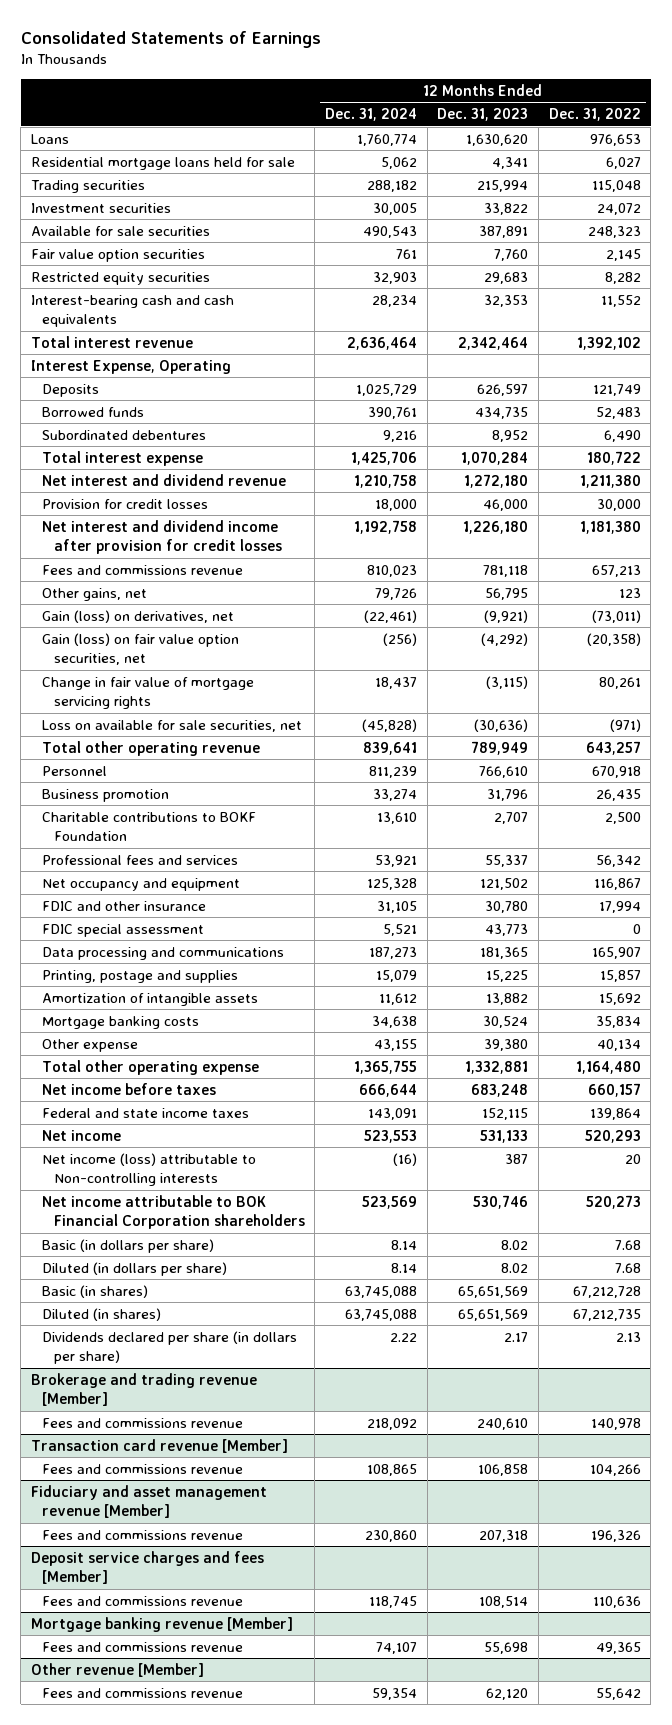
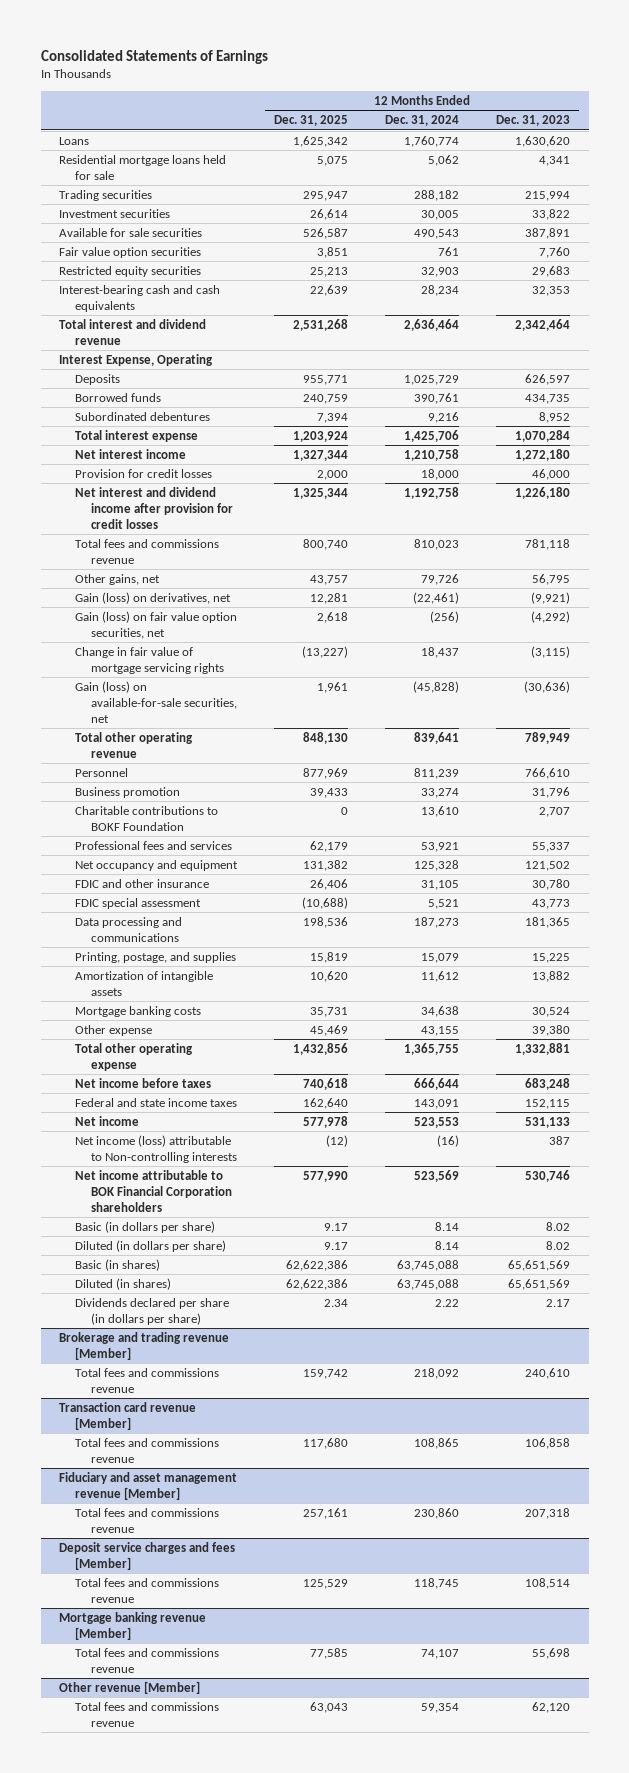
[548,108,641,122] Dec. 31, 2022 -> none
none -> [274,115,349,127] Dec. 31, 2025
[30,335,193,348] Total interest revenue -> [59,318,207,345] Total interest and dividend revenue
[42,473,287,486] Net interest and dividend revenue -> [75,448,187,459] Net interest income
[42,564,244,575] Fees and commissions revenue -> [75,538,220,564] Total fees and commissions revenue
[42,719,303,732] Loss on available for sale securities, net -> [75,680,237,724] Gain (loss) on available-for-sale securities, net
[42,969,239,983] Printing, postage and supplies -> [75,951,237,963] Printing, postage, and supplies
[42,1417,244,1428] Fees and commissions revenue -> [75,1367,220,1393] Total fees and commissions revenue
[42,1463,244,1474] Fees and commissions revenue -> [75,1437,220,1463] Total fees and commissions revenue
[42,1529,244,1540] Fees and commissions revenue -> [75,1507,220,1533] Total fees and commissions revenue
[42,1595,244,1606] Fees and commissions revenue -> [75,1577,220,1603] Total fees and commissions revenue
[42,1641,244,1652] Fees and commissions revenue -> [75,1647,220,1673] Total fees and commissions revenue
[42,1687,244,1698] Fees and commissions revenue -> [75,1701,220,1727] Total fees and commissions revenue

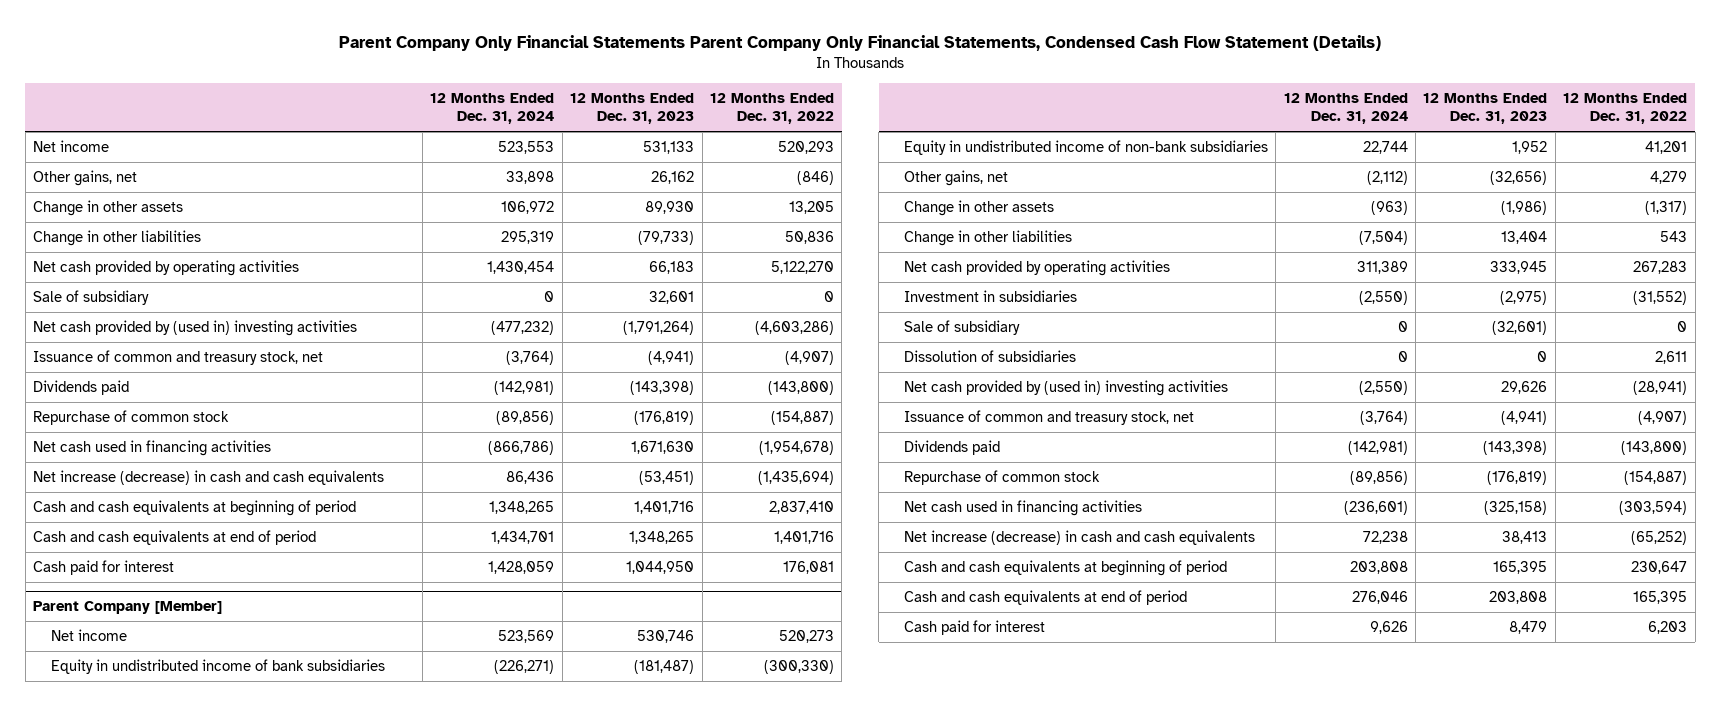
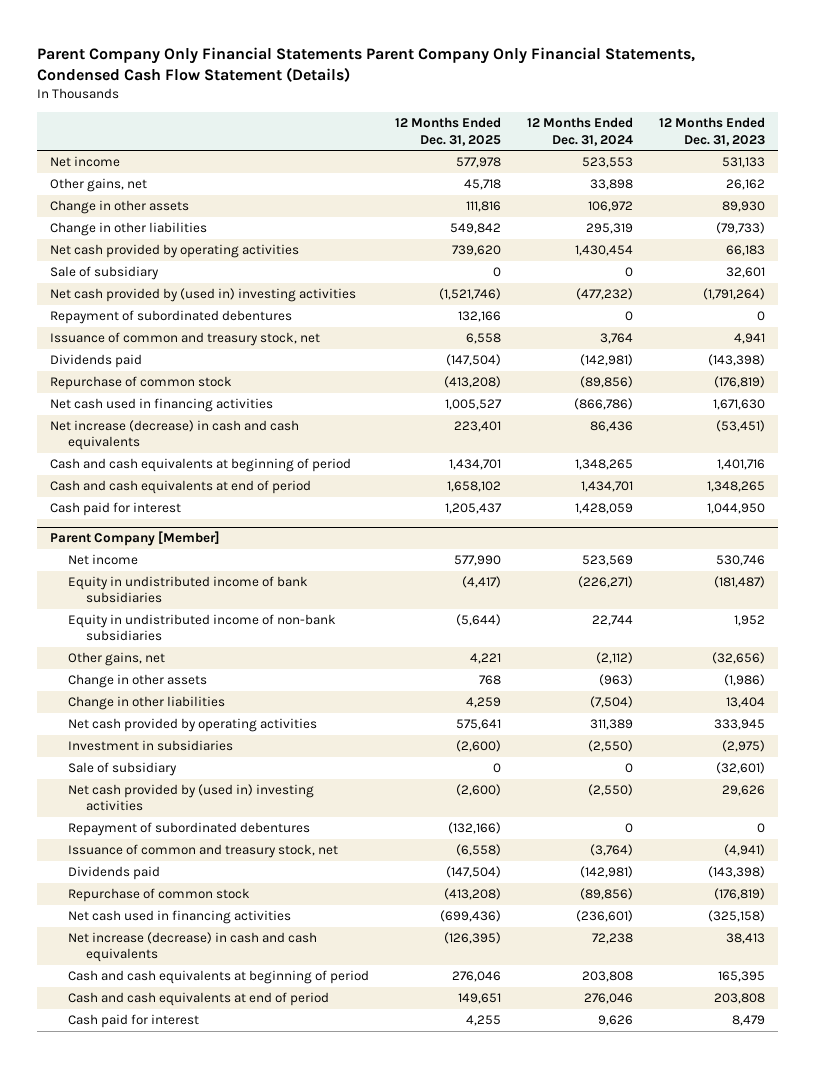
[709,92,834,125] 12 Months Ended Dec. 31, 2022 -> none
none -> [395,117,502,146] 12 Months Ended Dec. 31, 2025
none -> [50,310,293,325] Repayment of subordinated debentures
[506,350,555,365] (3,764) -> [599,333,633,345] 3,764
[648,350,695,365] (4,941) -> [733,333,765,345] 4,941
[903,349,1076,362] Dissolution of subsidiaries -> none
none -> [68,822,311,837] Repayment of subordinated debentures

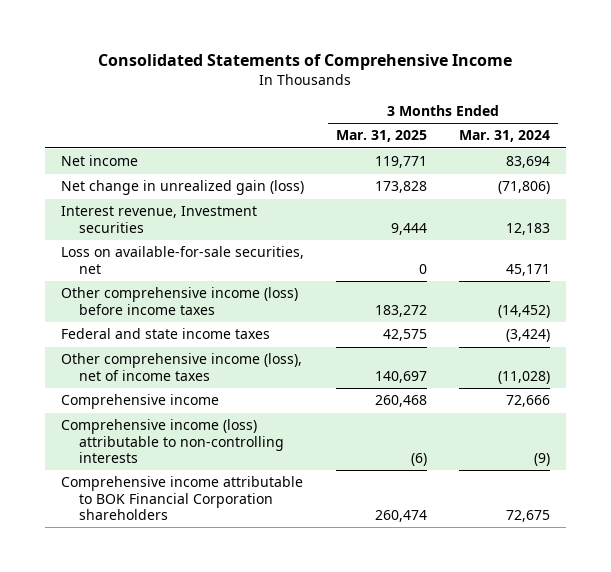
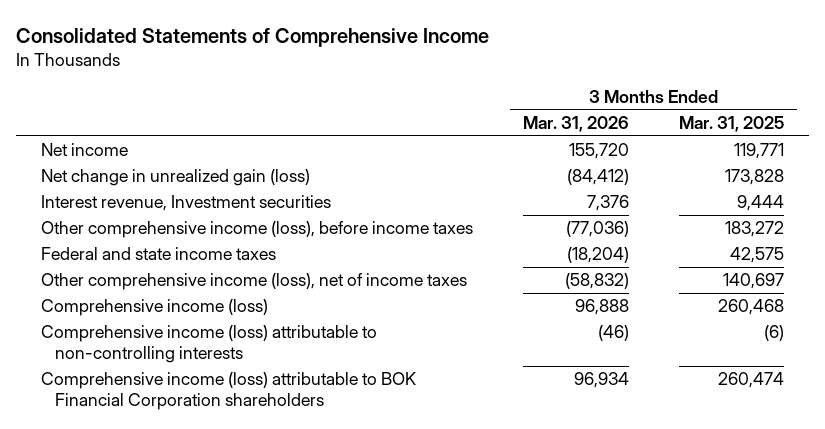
[458,130,550,143] Mar. 31, 2024 -> none
none -> [523,115,630,132] Mar. 31, 2026
[60,246,304,274] Loss on available-for-sale securities, net -> none
[60,287,298,315] Other comprehensive income (loss) before income taxes -> [40,221,473,239] Other comprehensive income (loss), before income taxes
[60,394,219,410] Comprehensive income -> [40,299,268,317] Comprehensive income (loss)
[60,476,303,520] Comprehensive income attributable to BOK Financial Corporation shareholders -> [40,372,416,410] Comprehensive income (loss) attributable to BOK Financial Corporation shareholders

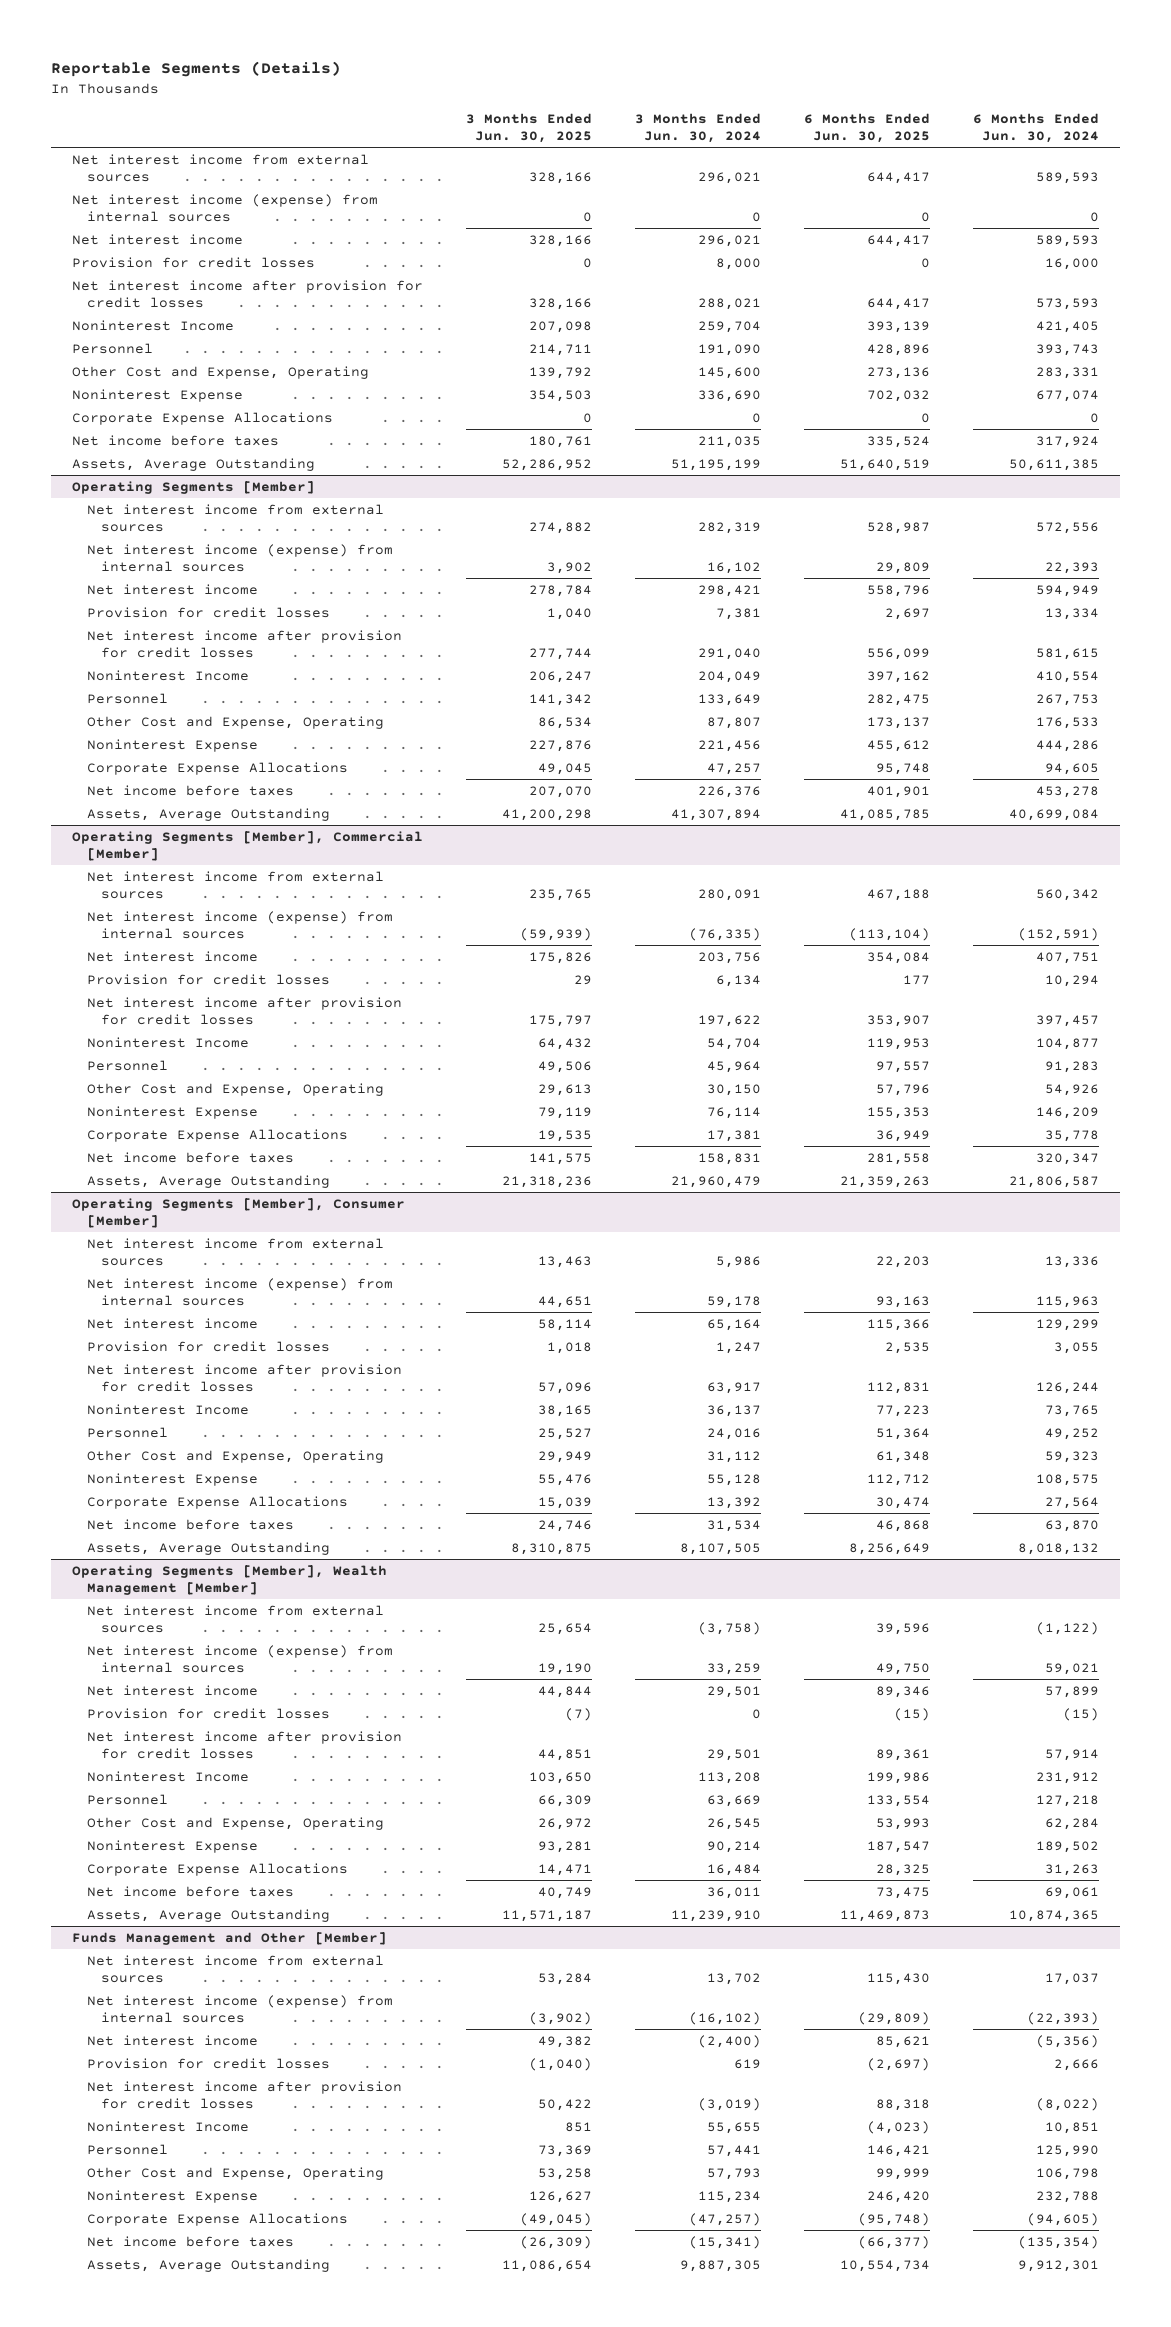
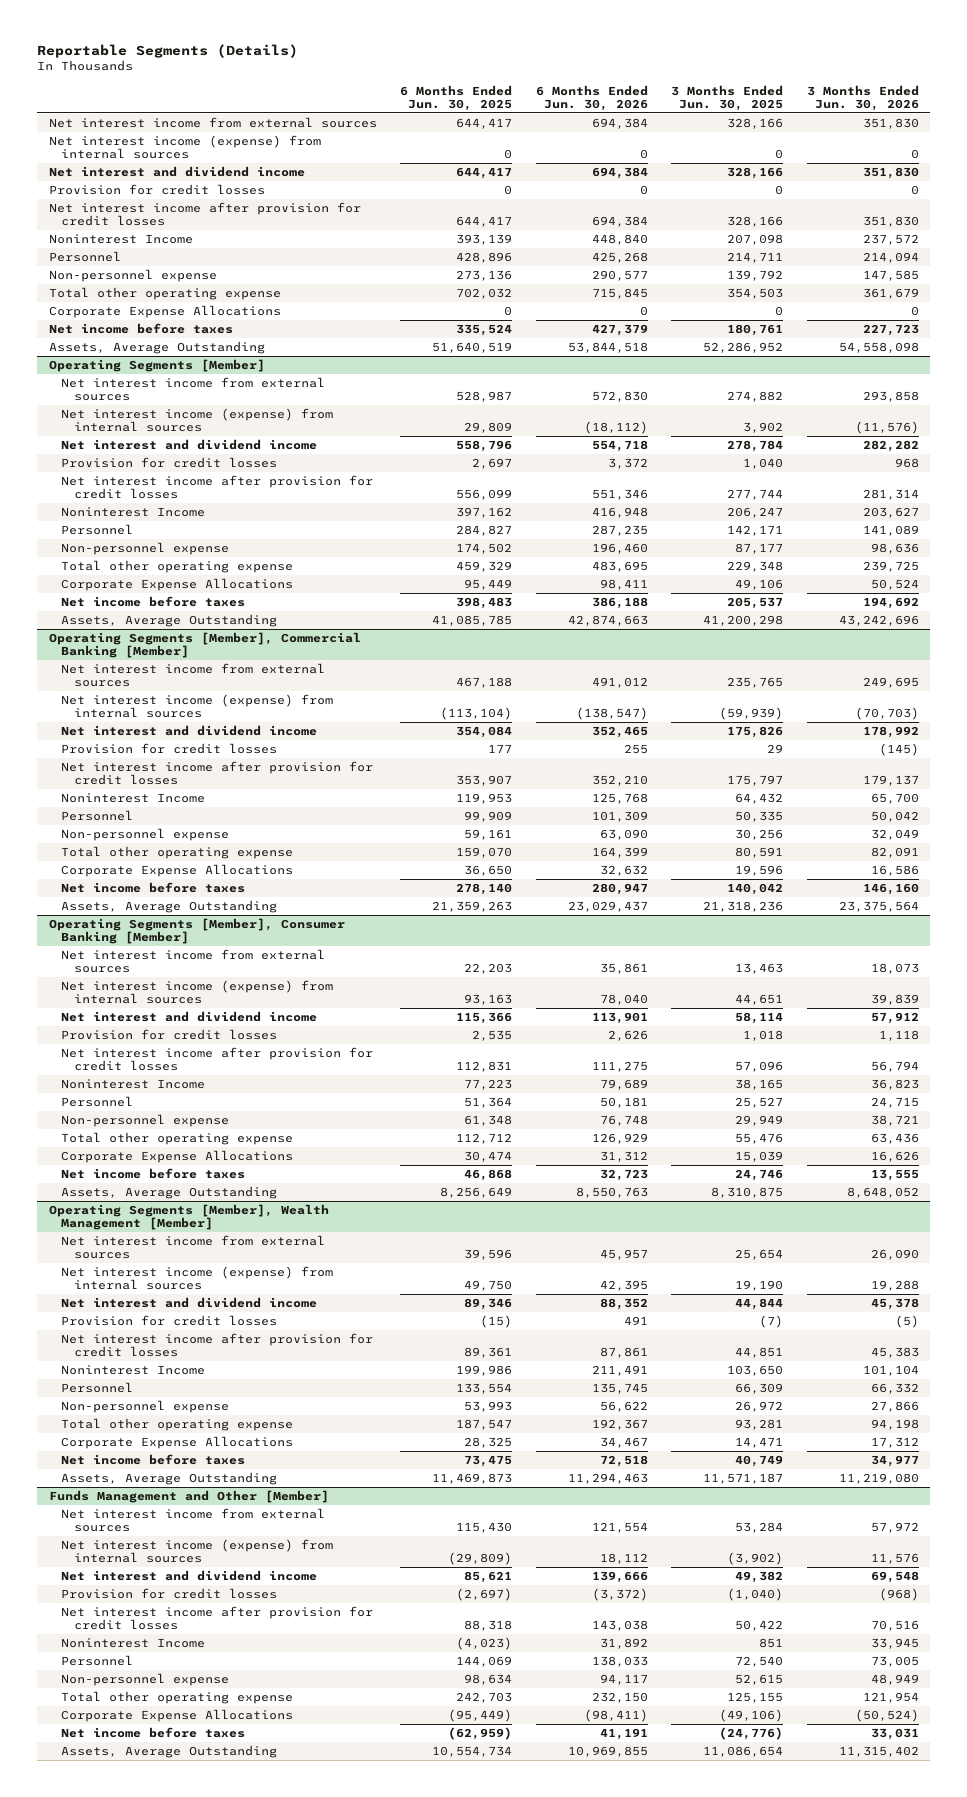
[634,112,761,143] 3 Months Ended Jun. 30, 2024 -> none
[972,112,1099,143] 6 Months Ended Jun. 30, 2024 -> none
none -> [535,84,648,111] 6 Months Ended Jun. 30, 2026
none -> [806,84,919,111] 3 Months Ended Jun. 30, 2026
[72,233,244,245] Net interest income -> [48,165,305,177] Net interest and dividend income
[72,365,370,379] Other Cost and Expense, Operating -> [48,268,217,282] Non-personnel expense
[72,388,244,402] Noninterest Expense -> [48,286,281,300] Total other operating expense
[86,583,258,595] Net interest income -> [61,438,318,450] Net interest and dividend income
[86,715,384,729] Other Cost and Expense, Operating -> none
[528,693,592,706] 141,342 -> [727,524,784,536] 142,171
[866,693,930,706] 282,475 -> [456,524,513,536] 284,827
none -> [61,541,230,555] Non-personnel expense
[86,738,258,752] Noninterest Expense -> [61,559,294,573] Total other operating expense
[528,739,592,752] 227,876 -> [727,560,784,572] 229,348
[866,739,930,752] 455,612 -> [456,560,513,572] 459,329
[537,762,592,775] 49,045 -> [735,578,784,590] 49,106
[875,762,930,775] 95,748 -> [464,578,513,590] 95,449
[528,785,592,798] 207,070 -> [727,596,784,609] 205,537
[866,785,930,798] 401,901 -> [456,596,513,609] 398,483
[72,830,424,861] Operating Segments [Member], Commercial [Member] -> [48,631,361,659] Operating Segments [Member], Commercial Banking [Member]
[86,950,258,962] Net interest income -> [61,724,318,736] Net interest and dividend income
[86,1082,384,1096] Other Cost and Expense, Operating -> none
[537,1060,592,1073] 49,506 -> [735,810,784,822] 50,335
[875,1060,930,1073] 97,557 -> [464,810,513,822] 99,909
none -> [61,827,230,841] Non-personnel expense
[86,1105,258,1119] Noninterest Expense -> [61,845,294,859] Total other operating expense
[537,1106,592,1119] 79,119 -> [735,846,784,858] 80,591
[866,1106,930,1119] 155,353 -> [456,846,513,858] 159,070
[537,1129,592,1142] 19,535 -> [735,864,784,876] 19,596
[875,1129,930,1142] 36,949 -> [464,864,513,876] 36,650
[528,1152,592,1165] 141,575 -> [727,882,784,895] 140,042
[866,1152,930,1165] 281,558 -> [456,882,513,895] 278,140
[72,1197,406,1228] Operating Segments [Member], Consumer [Member] -> [48,917,345,945] Operating Segments [Member], Consumer Banking [Member]
[86,1317,258,1329] Net interest income -> [61,1010,318,1022] Net interest and dividend income
[86,1449,384,1463] Other Cost and Expense, Operating -> [61,1113,230,1127] Non-personnel expense
[86,1472,258,1486] Noninterest Expense -> [61,1131,294,1145] Total other operating expense
[86,1684,258,1696] Net interest income -> [61,1296,318,1308] Net interest and dividend income
[86,1816,384,1830] Other Cost and Expense, Operating -> [61,1399,230,1413] Non-personnel expense
[86,1839,258,1853] Noninterest Expense -> [61,1417,294,1431] Total other operating expense
[86,2034,258,2046] Net interest income -> [61,1569,318,1581] Net interest and dividend income
[86,2166,384,2180] Other Cost and Expense, Operating -> none
[537,2144,592,2157] 73,369 -> [735,1655,784,1667] 72,540
[866,2144,930,2157] 146,421 -> [456,1655,513,1667] 144,069
none -> [61,1672,230,1686] Non-personnel expense
[86,2189,258,2203] Noninterest Expense -> [61,1690,294,1704] Total other operating expense
[528,2190,592,2203] 126,627 -> [727,1691,784,1703] 125,155
[866,2190,930,2203] 246,420 -> [456,1691,513,1703] 242,703
[519,2212,592,2226] (49,045) -> [719,1708,784,1722] (49,106)
[857,2212,930,2226] (95,748) -> [448,1708,513,1722] (95,449)
[519,2235,592,2249] (26,309) -> [719,1726,784,1740] (24,776)
[857,2235,930,2249] (66,377) -> [448,1726,513,1740] (62,959)

